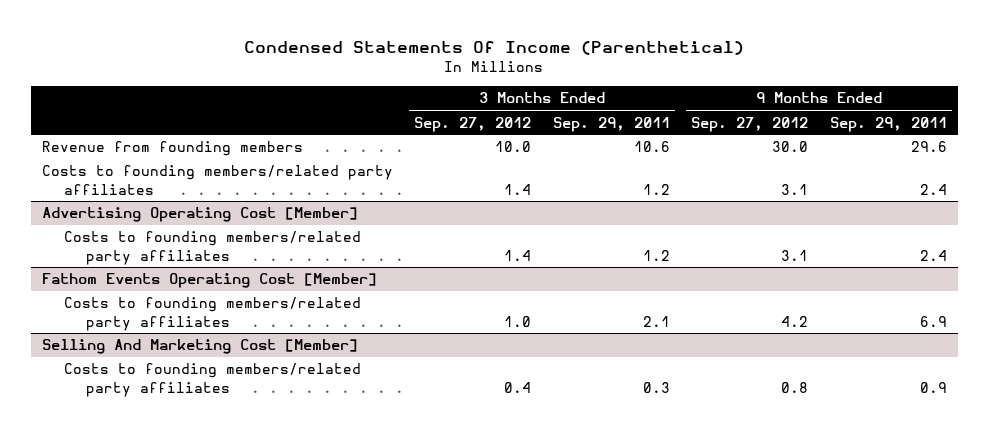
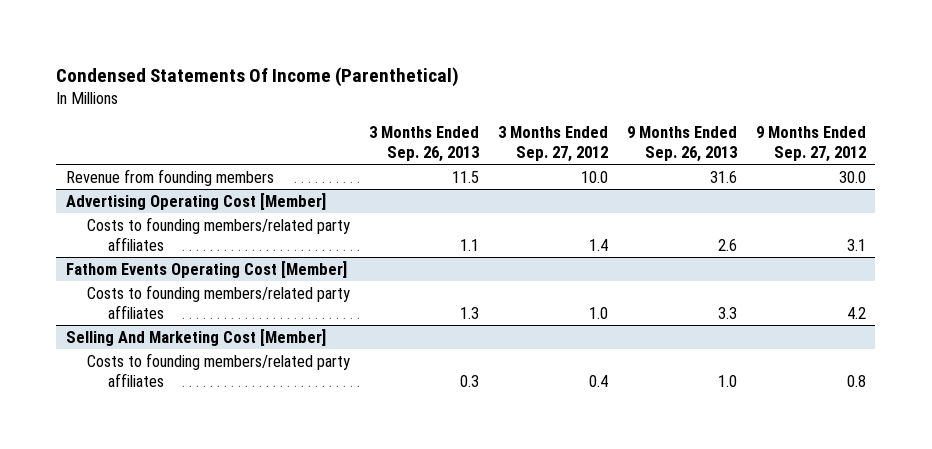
[552,116,670,132] Sep. 29, 2011 -> none
[829,116,947,132] Sep. 29, 2011 -> none
none -> [368,126,479,163] 3 Months Ended Sep. 26, 2013
none -> [626,126,737,163] 9 Months Ended Sep. 26, 2013
[41,165,393,195] Costs to founding members/related party affiliates -> none

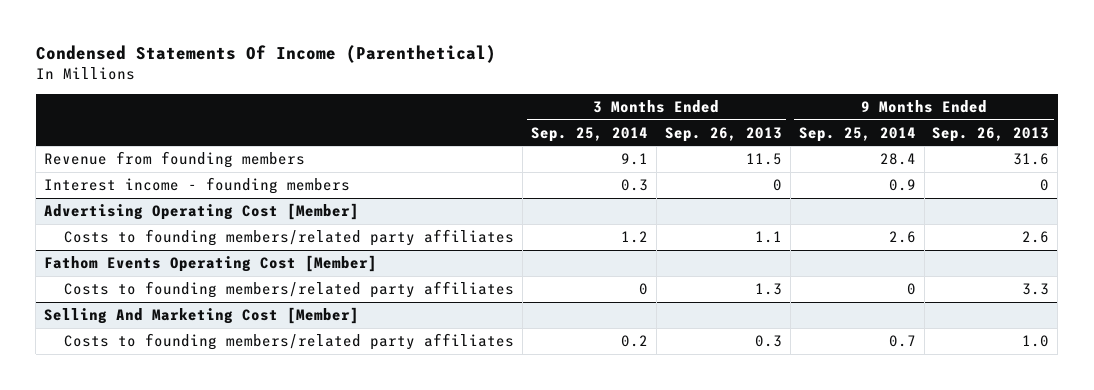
[497,126,608,163] 3 Months Ended Sep. 27, 2012 -> none
[755,126,866,163] 9 Months Ended Sep. 27, 2012 -> none
none -> [530,126,648,142] Sep. 25, 2014
none -> [798,126,916,142] Sep. 25, 2014
none -> [44,177,351,195] Interest income - founding members

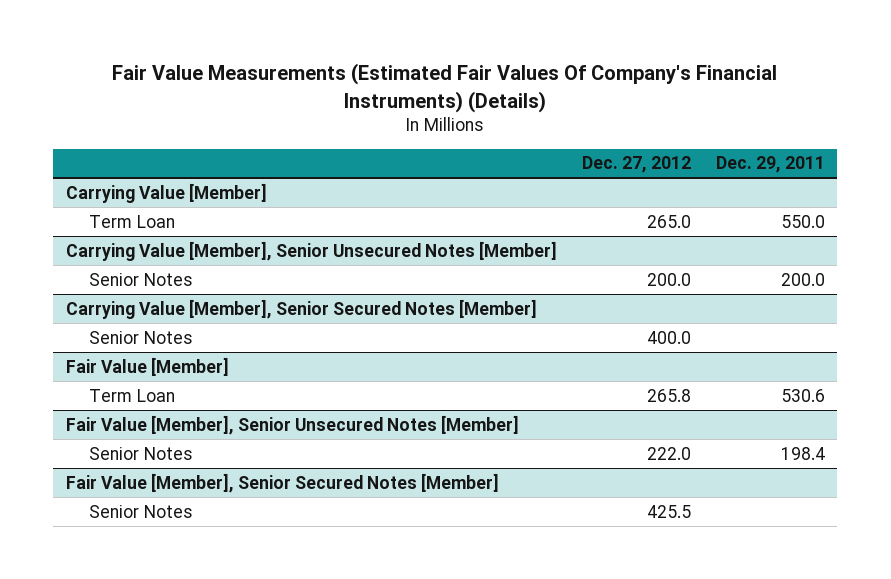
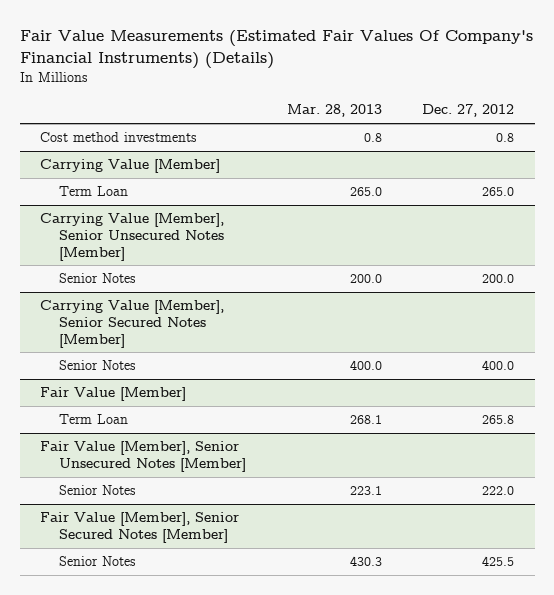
[715,156,825,174] Dec. 29, 2011 -> none
none -> [286,104,382,118] Mar. 28, 2013
none -> [39,132,197,143] Cost method investments

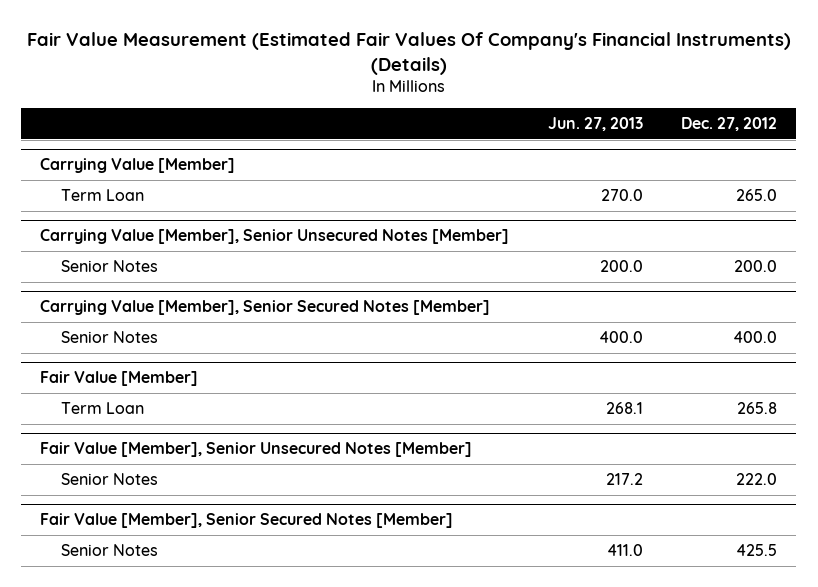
[19,30,533,70] Fair Value Measurements (Estimated Fair Values Of Company's Financial Instruments) (Details) -> [26,31,791,75] Fair Value Measurement (Estimated Fair Values Of Company's Financial Instruments) (Details)
[286,104,382,118] Mar. 28, 2013 -> none
none -> [547,116,643,131] Jun. 27, 2013
[39,132,197,143] Cost method investments -> none

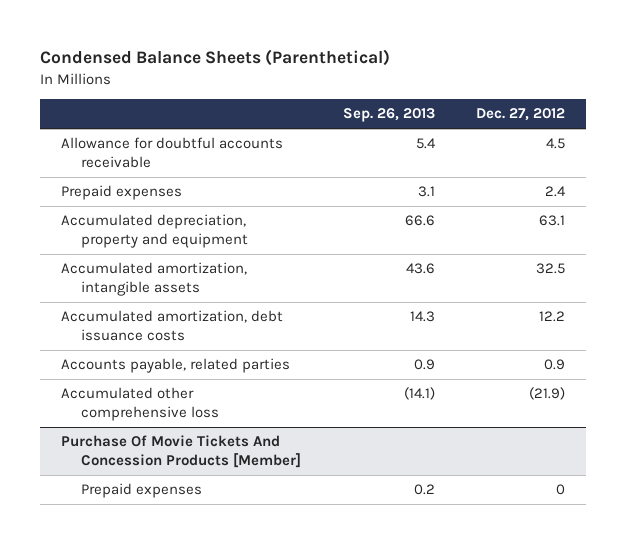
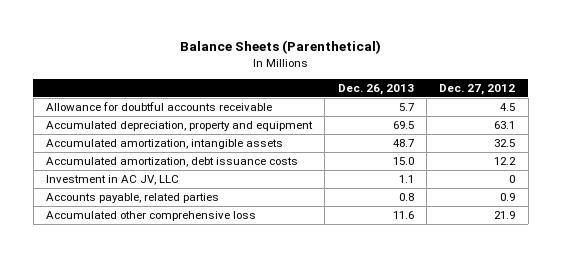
[39,49,390,67] Condensed Balance Sheets (Parenthetical) -> [179,40,381,55] Balance Sheets (Parenthetical)
[342,108,435,123] Sep. 26, 2013 -> none
none -> [337,84,414,96] Dec. 26, 2013
[60,185,182,201] Prepaid expenses -> none
none -> [45,175,179,186] Investment in AC JV, LLC
[60,435,302,468] Purchase Of Movie Tickets And Concession Products [Member] -> none
[81,483,203,499] Prepaid expenses -> none
[529,387,566,401] (21.9) -> [494,211,516,220] 21.9

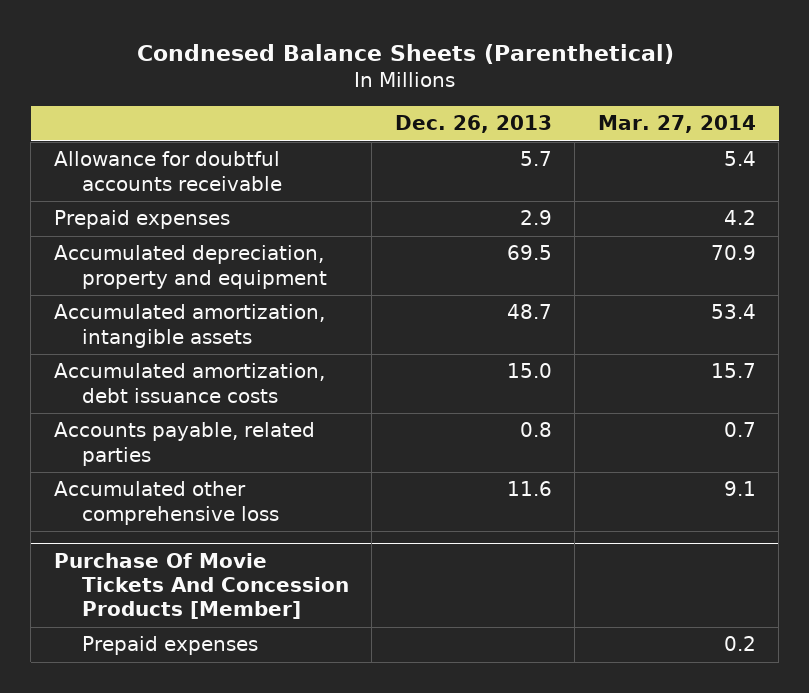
[179,40,381,55] Balance Sheets (Parenthetical) -> [136,43,674,64] Condnesed Balance Sheets (Parenthetical)
[439,84,516,96] Dec. 27, 2012 -> none
none -> [597,115,756,134] Mar. 27, 2014
none -> [53,210,230,230] Prepaid expenses
[45,175,179,186] Investment in AC JV, LLC -> none
none -> [53,552,349,620] Purchase Of Movie Tickets And Concession Products [Member]
none -> [81,636,258,656] Prepaid expenses

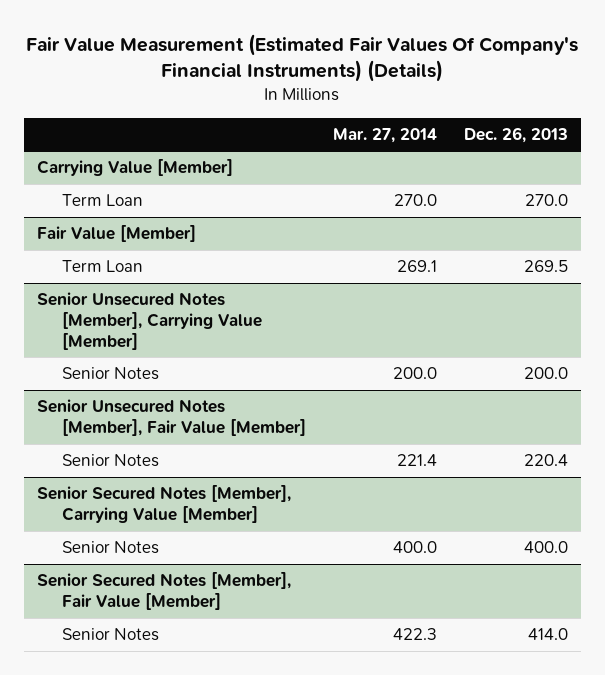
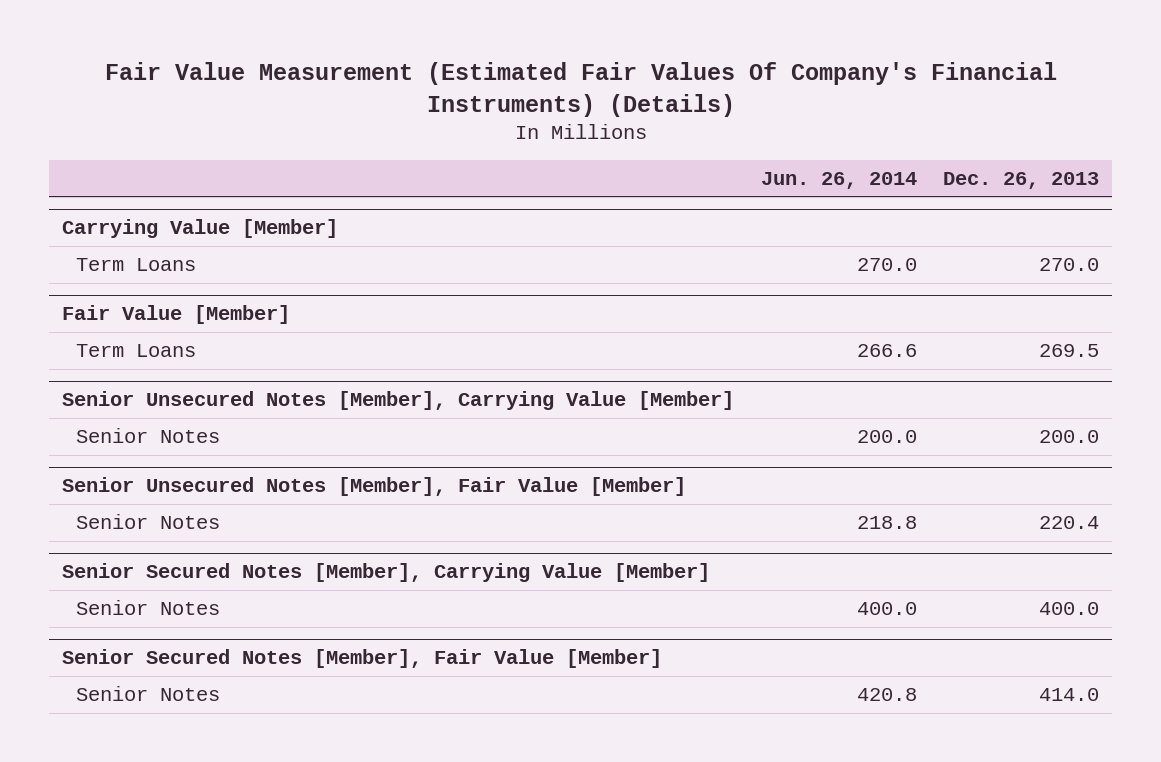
[332,127,437,143] Mar. 27, 2014 -> none
none -> [760,171,917,189] Jun. 26, 2014
[61,194,143,207] Term Loan -> [76,258,197,272] Term Loans
[61,260,143,273] Term Loan -> [76,344,197,358] Term Loans

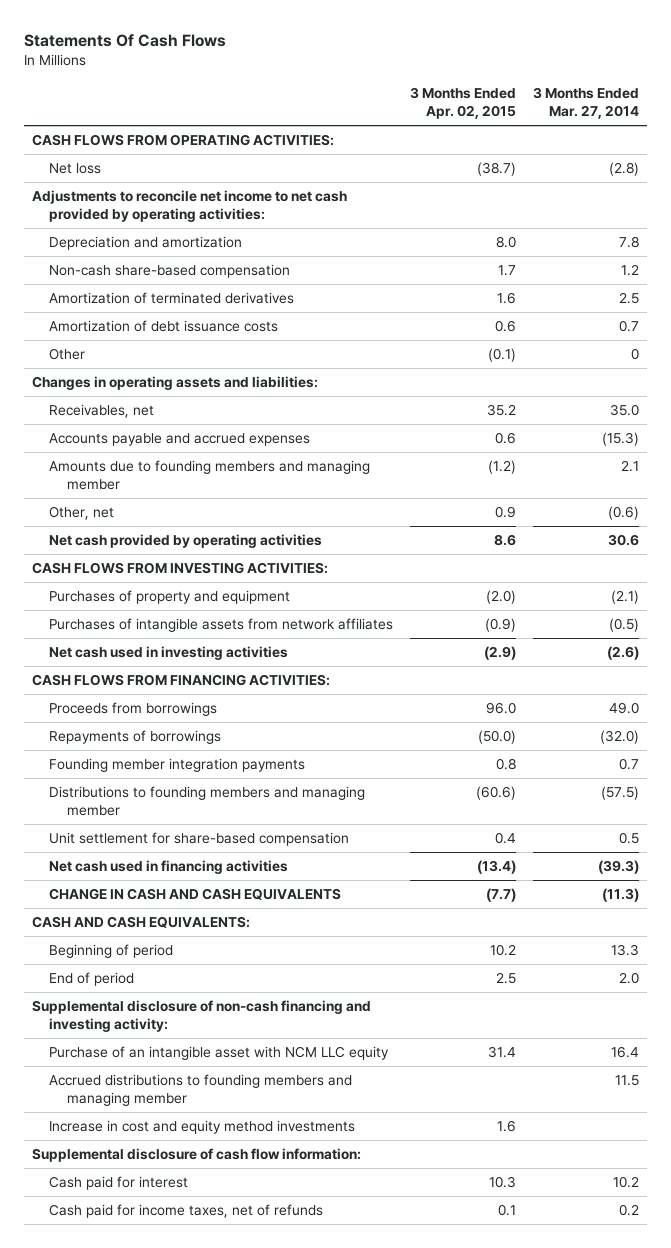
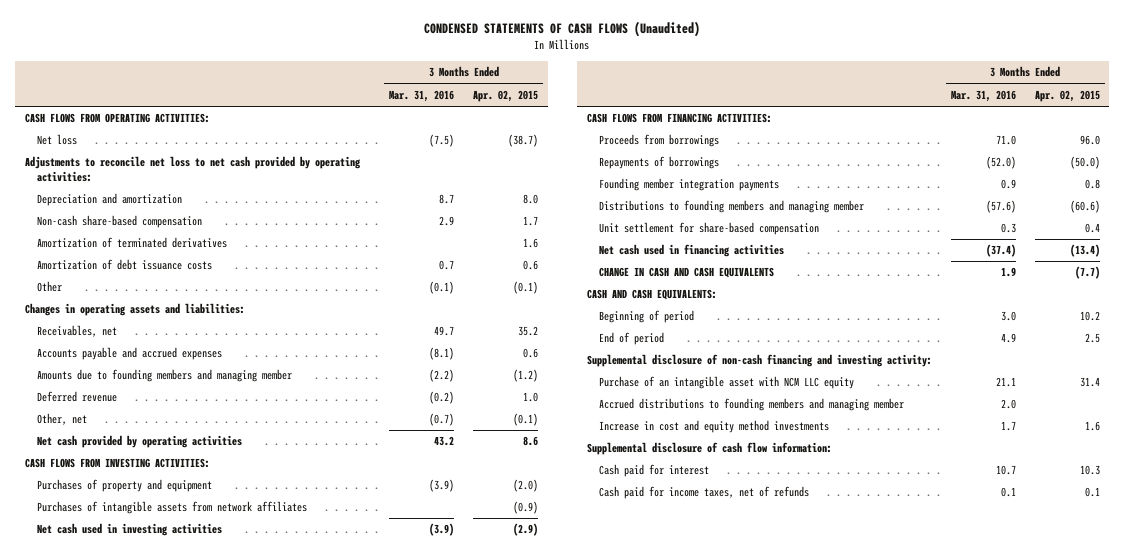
[23,33,226,47] Statements Of Cash Flows -> [424,21,701,38] CONDENSED STATEMENTS OF CASH FLOWS (Unaudited)
[532,86,639,120] 3 Months Ended Mar. 27, 2014 -> none
none -> [388,89,454,102] Mar. 31, 2016
[31,190,347,223] Adjustments to reconcile net income to net cash provided by operating activities: -> [24,156,361,182] Adjustments to reconcile net loss to net cash provided by operating activities:
none -> [37,391,118,403] Deferred revenue
[494,506,516,519] 0.9 -> [513,413,539,427] (0.1)

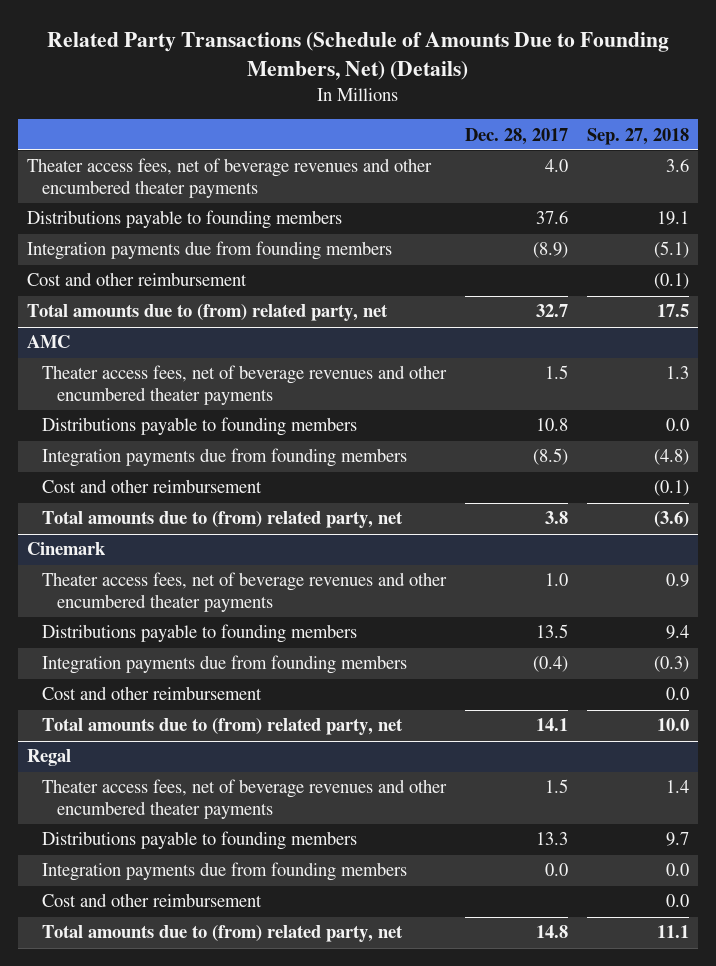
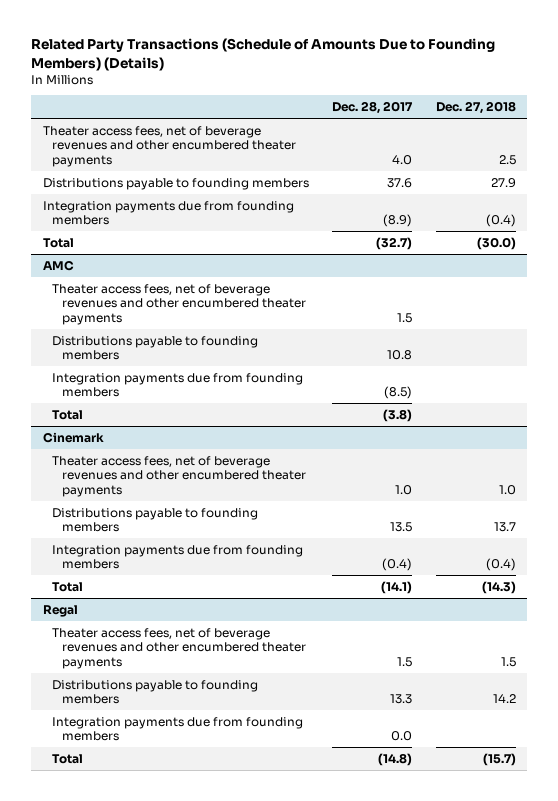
[47,31,670,80] Related Party Transactions (Schedule of Amounts Due to Founding Members, Net) (Details) -> [30,38,495,71] Related Party Transactions (Schedule of Amounts Due to Founding Members) (Details)
[587,127,690,145] Sep. 27, 2018 -> none
none -> [435,101,516,115] Dec. 27, 2018
[27,272,248,287] Cost and other reimbursement -> none
[27,304,389,322] Total amounts due to (from) related party, net -> none
none -> [42,237,74,248] Total
[42,479,263,494] Cost and other reimbursement -> none
[42,511,404,529] Total amounts due to (from) related party, net -> none
none -> [52,409,84,420] Total
[42,686,263,701] Cost and other reimbursement -> none
[42,718,404,736] Total amounts due to (from) related party, net -> none
none -> [52,581,84,592] Total
[42,893,263,908] Cost and other reimbursement -> none
[42,925,404,943] Total amounts due to (from) related party, net -> none
none -> [52,753,84,764] Total

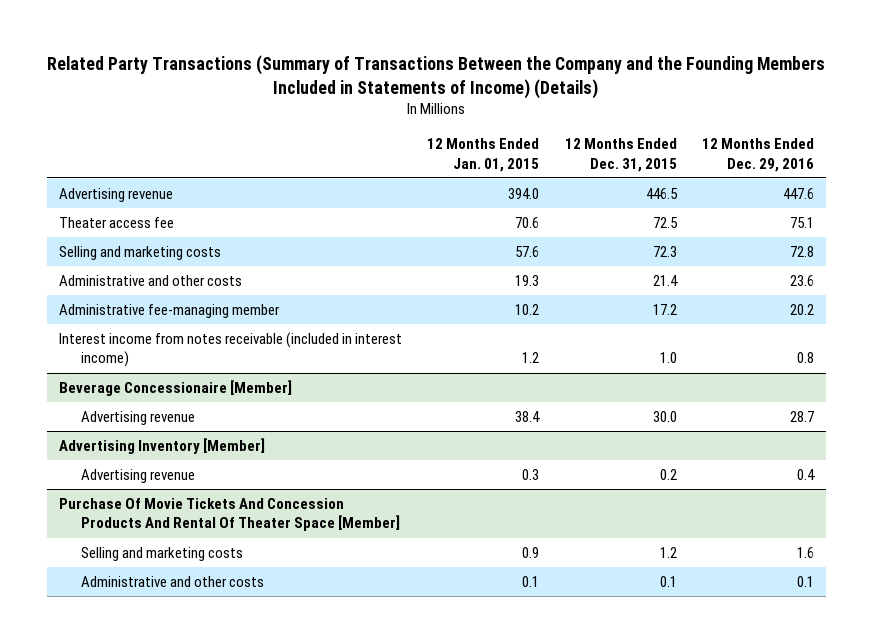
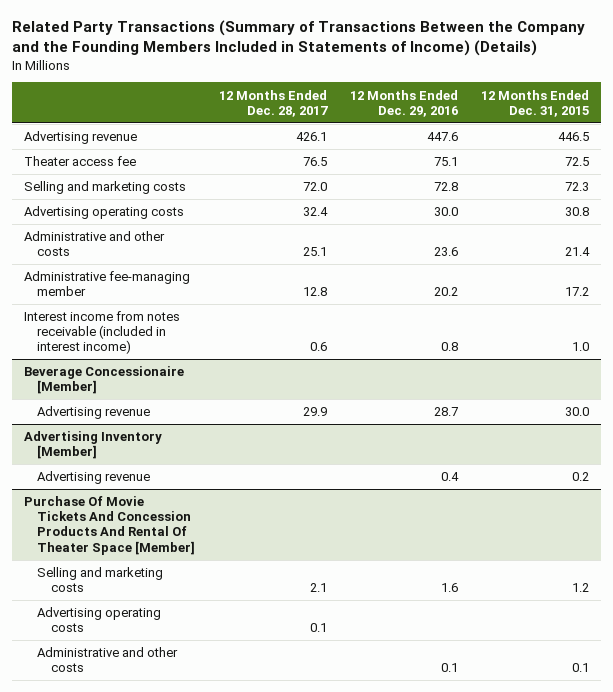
[427,138,540,172] 12 Months Ended Jan. 01, 2015 -> none
none -> [218,89,328,117] 12 Months Ended Dec. 28, 2017
none -> [23,206,184,220] Advertising operating costs
none -> [37,607,162,633] Advertising operating costs

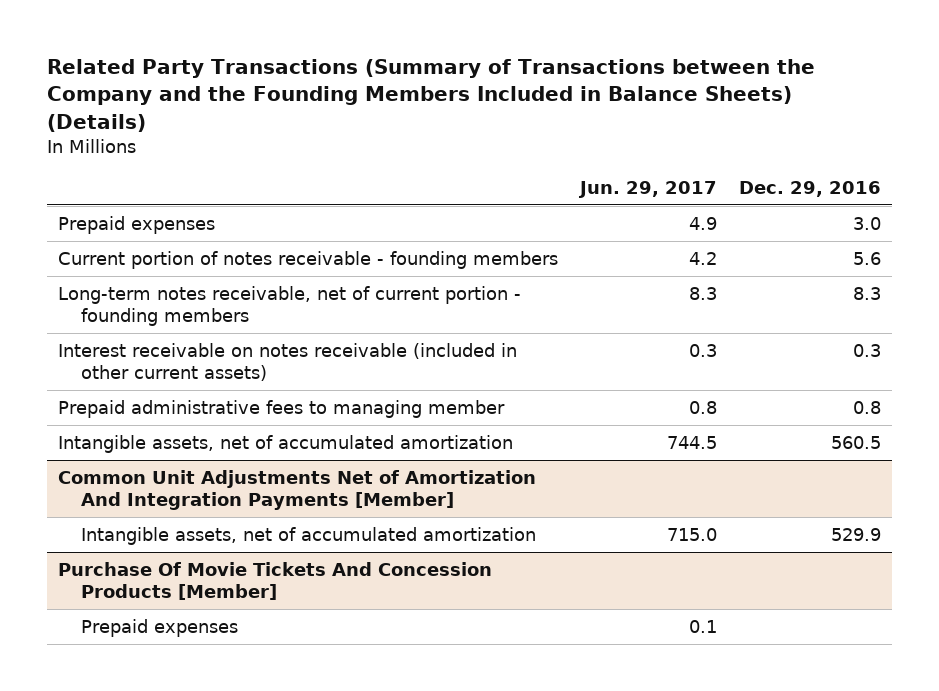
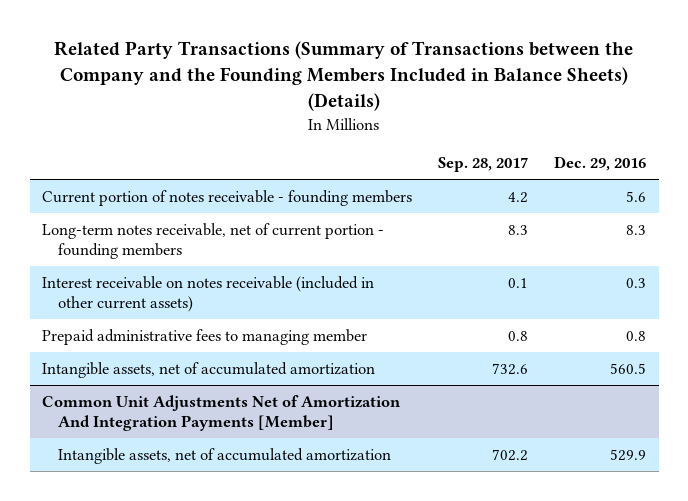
[577,180,717,198] Jun. 29, 2017 -> none
none -> [438,157,529,173] Sep. 28, 2017
[57,215,215,234] Prepaid expenses -> none
[57,561,492,601] Purchase Of Movie Tickets And Concession Products [Member] -> none
[81,618,239,637] Prepaid expenses -> none

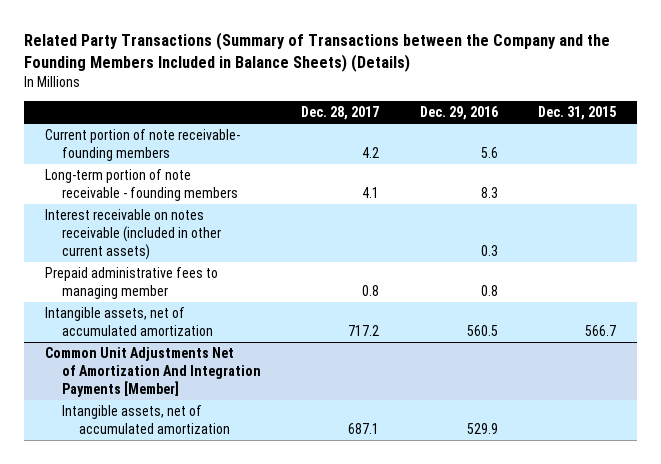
[438,157,529,173] Sep. 28, 2017 -> none
none -> [301,105,380,120] Dec. 28, 2017
none -> [538,105,617,120] Dec. 31, 2015
[42,189,413,206] Current portion of notes receivable - founding members -> [44,129,240,161] Current portion of note receivable- founding members
[42,222,385,260] Long-term notes receivable, net of current portion - founding members -> [44,169,238,201] Long-term portion of note receivable - founding members

